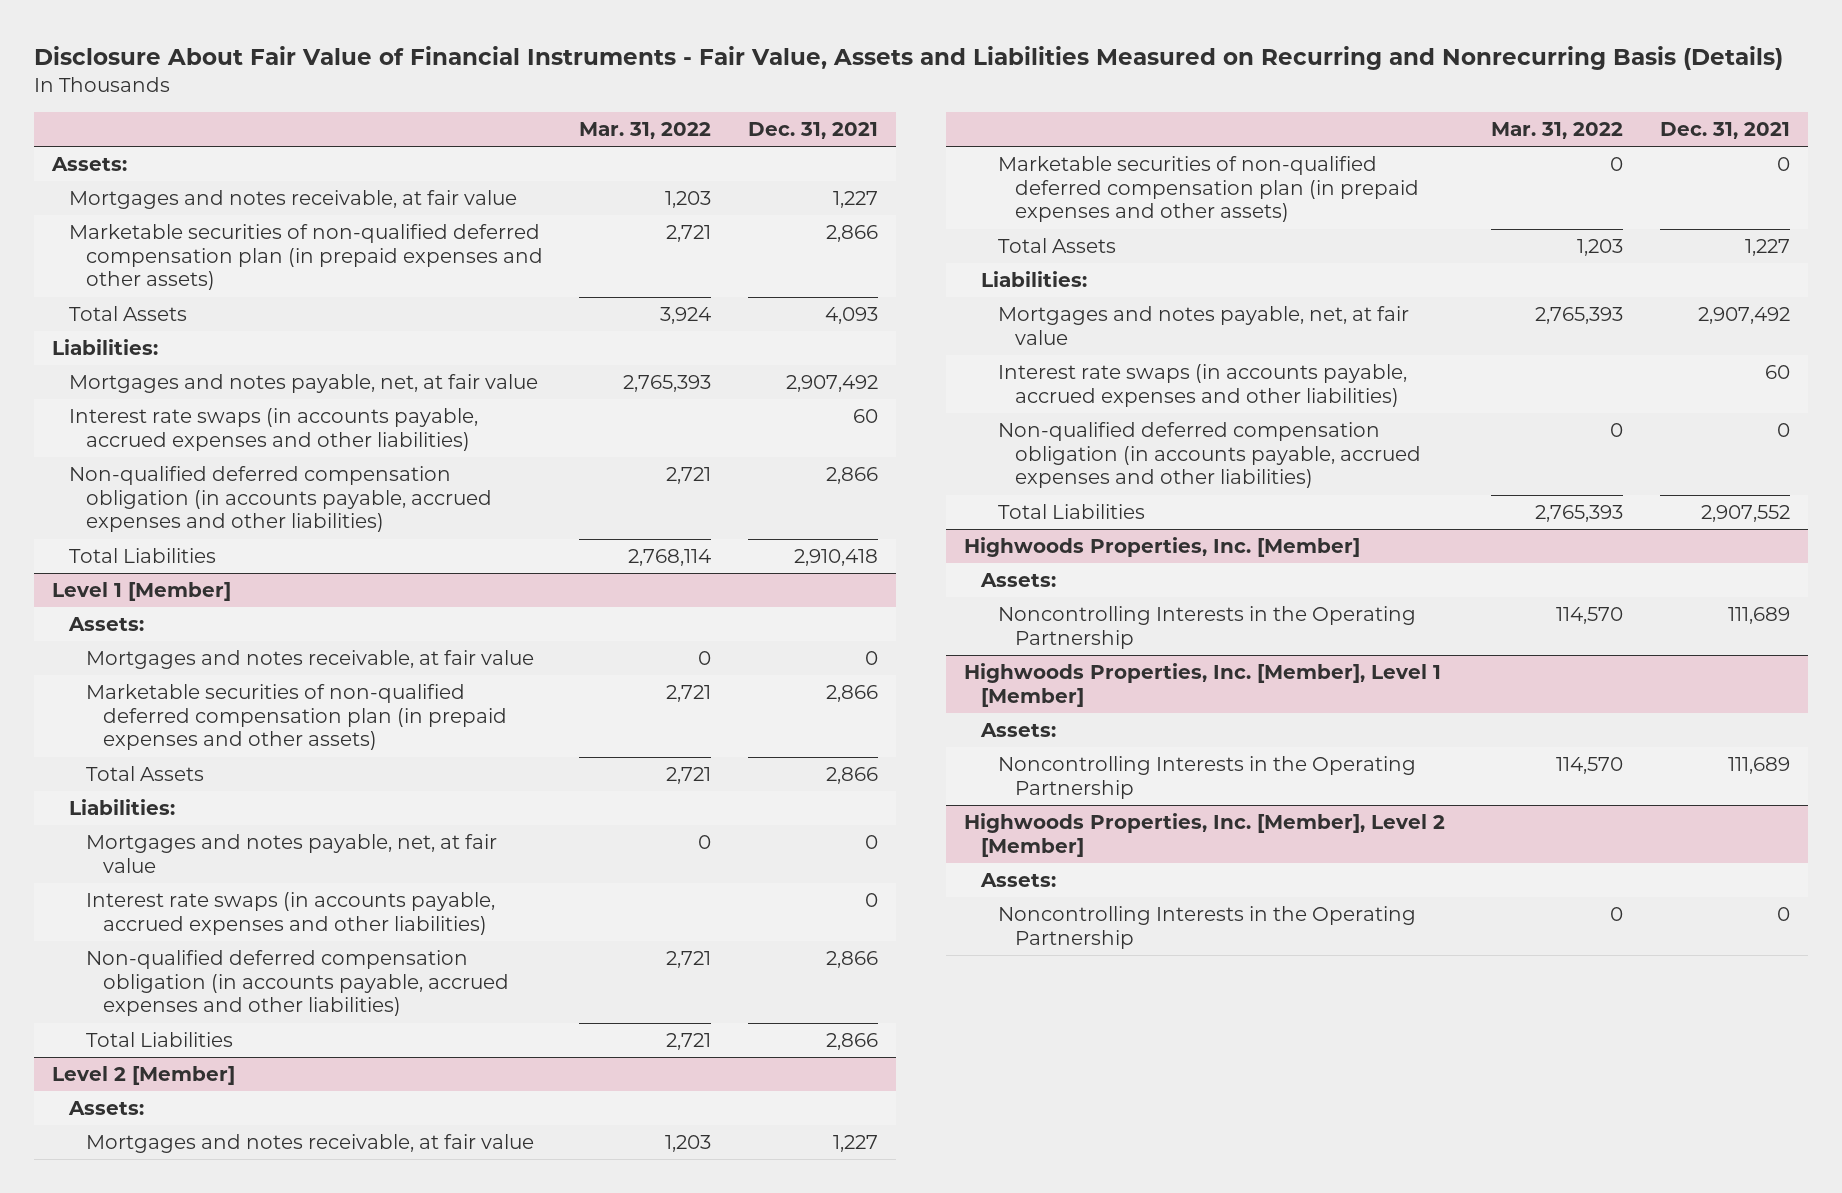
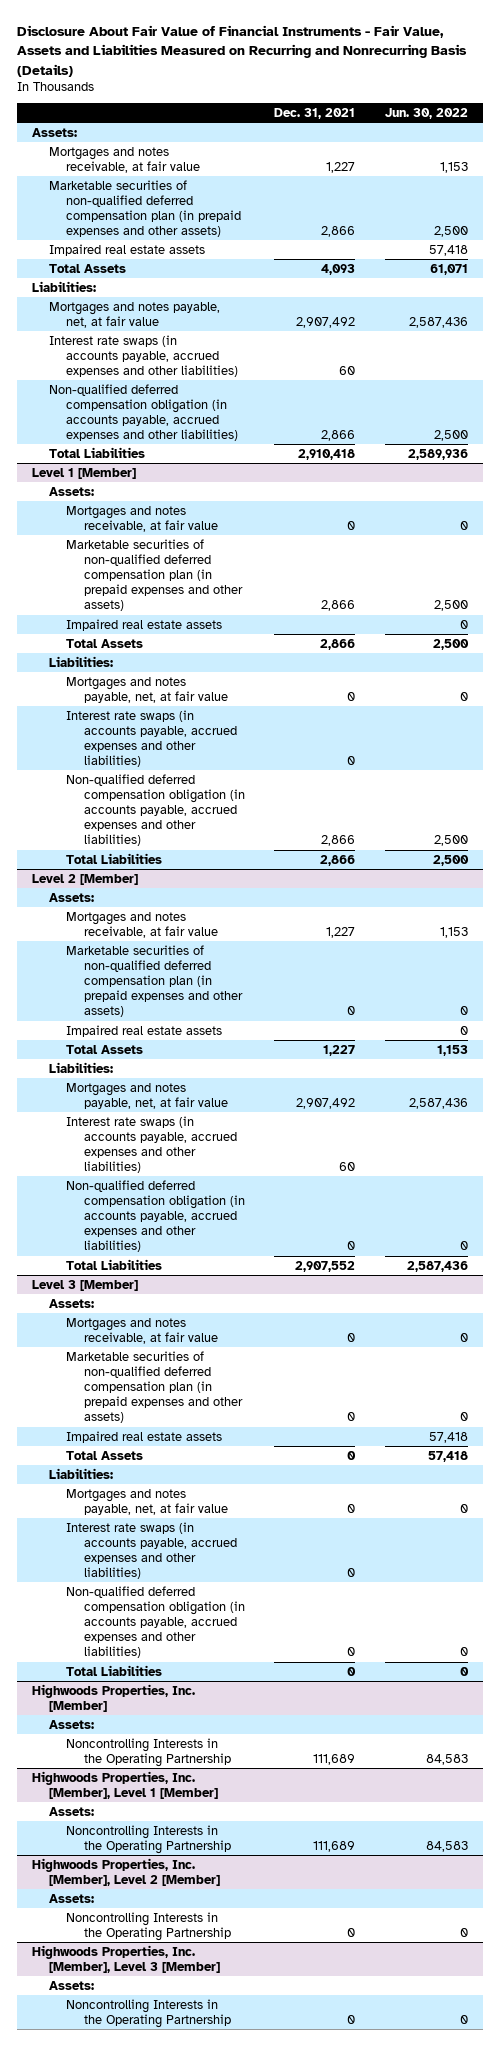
[579,121,712,139] Mar. 31, 2022 -> none
none -> [385,107,469,119] Jun. 30, 2022
none -> [49,243,206,256] Impaired real estate assets
none -> [66,618,223,631] Impaired real estate assets
none -> [66,1024,223,1037] Impaired real estate assets
none -> [32,1279,139,1291] Level 3 [Member]
none -> [49,1298,95,1308] Assets:
none -> [66,1317,218,1344] Mortgages and notes receivable, at fair value
none -> [66,1350,243,1424] Marketable securities of non-qualified deferred compensation plan (in prepaid expenses and other assets)
none -> [66,1430,223,1443] Impaired real estate assets
none -> [66,1450,144,1460] Total Assets
none -> [49,1467,114,1479] Liabilities:
none -> [66,1488,228,1515] Mortgages and notes payable, net, at fair value
none -> [66,1521,237,1580] Interest rate swaps (in accounts payable, accrued expenses and other liabilities)
none -> [66,1585,245,1659] Non-qualified deferred compensation obligation (in accounts payable, accrued expenses and other liabilities)
none -> [66,1664,163,1676] Total Liabilities
none -> [32,1944,221,1973] Highwoods Properties, Inc. [Member], Level 3 [Member]
none -> [49,1980,95,1990] Assets:
none -> [66,1998,231,2028] Noncontrolling Interests in the Operating Partnership

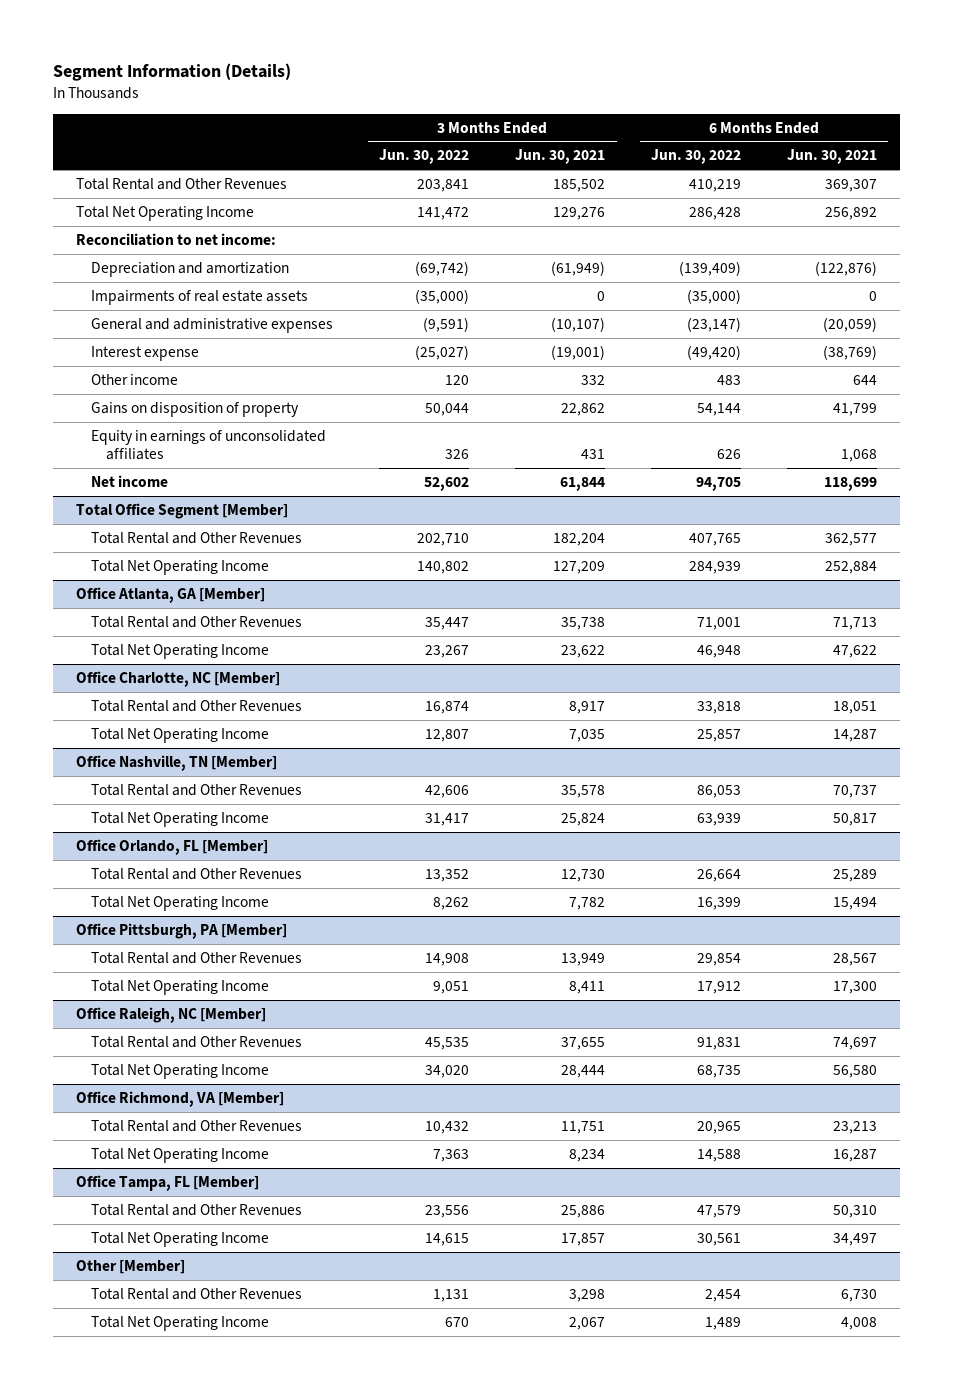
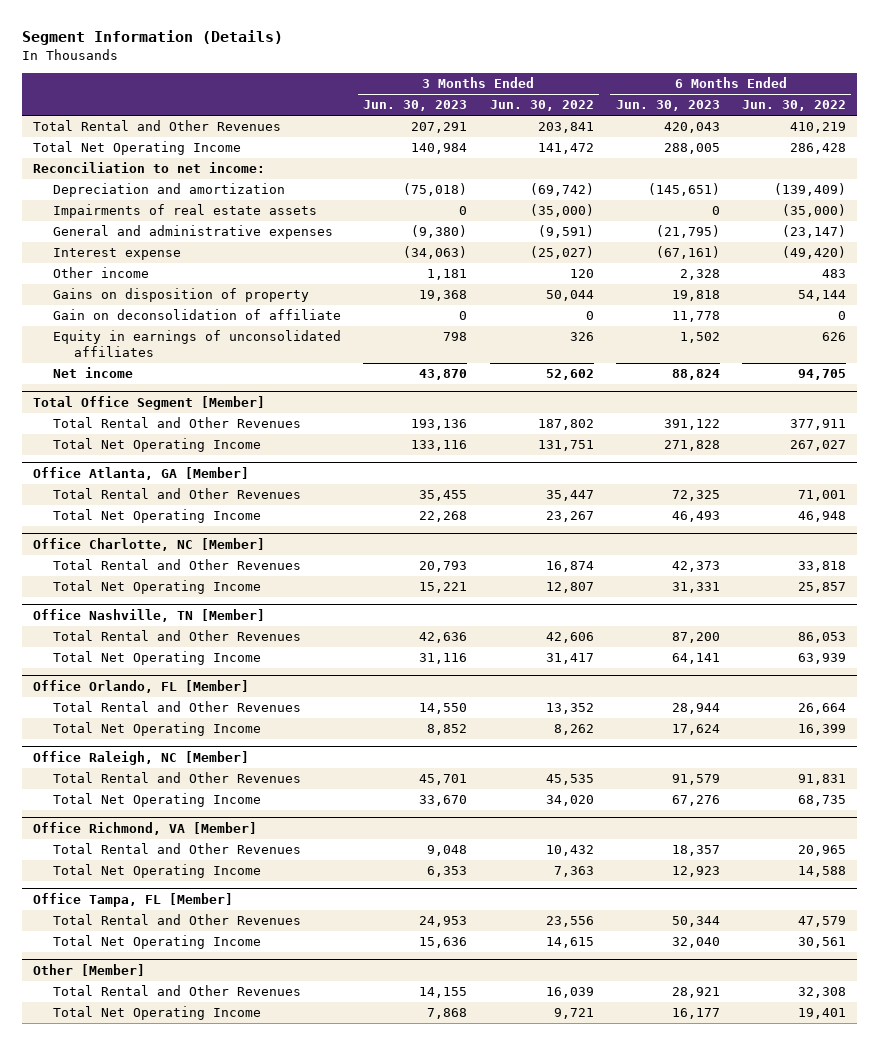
[515,149,606,165] Jun. 30, 2021 -> none
[786,149,877,165] Jun. 30, 2021 -> none
none -> [363,100,468,112] Jun. 30, 2023
none -> [615,100,720,112] Jun. 30, 2023
none -> [53,309,342,321] Gain on deconsolidation of affiliate
[417,532,470,546] 202,710 -> [537,419,594,431] 187,802
[689,532,742,546] 407,765 -> [789,419,846,431] 377,911
[417,560,470,574] 140,802 -> [537,440,594,452] 131,751
[689,560,742,574] 284,939 -> [789,440,846,452] 267,027
[76,922,288,939] Office Pittsburgh, PA [Member] -> none
[91,951,303,964] Total Rental and Other Revenues -> none
[91,979,270,995] Total Net Operating Income -> none
[433,1288,470,1302] 1,131 -> [545,987,594,999] 16,039
[705,1288,742,1302] 2,454 -> [797,987,846,999] 32,308
[445,1316,470,1327] 670 -> [553,1008,594,1020] 9,721
[705,1316,742,1330] 1,489 -> [797,1008,846,1020] 19,401

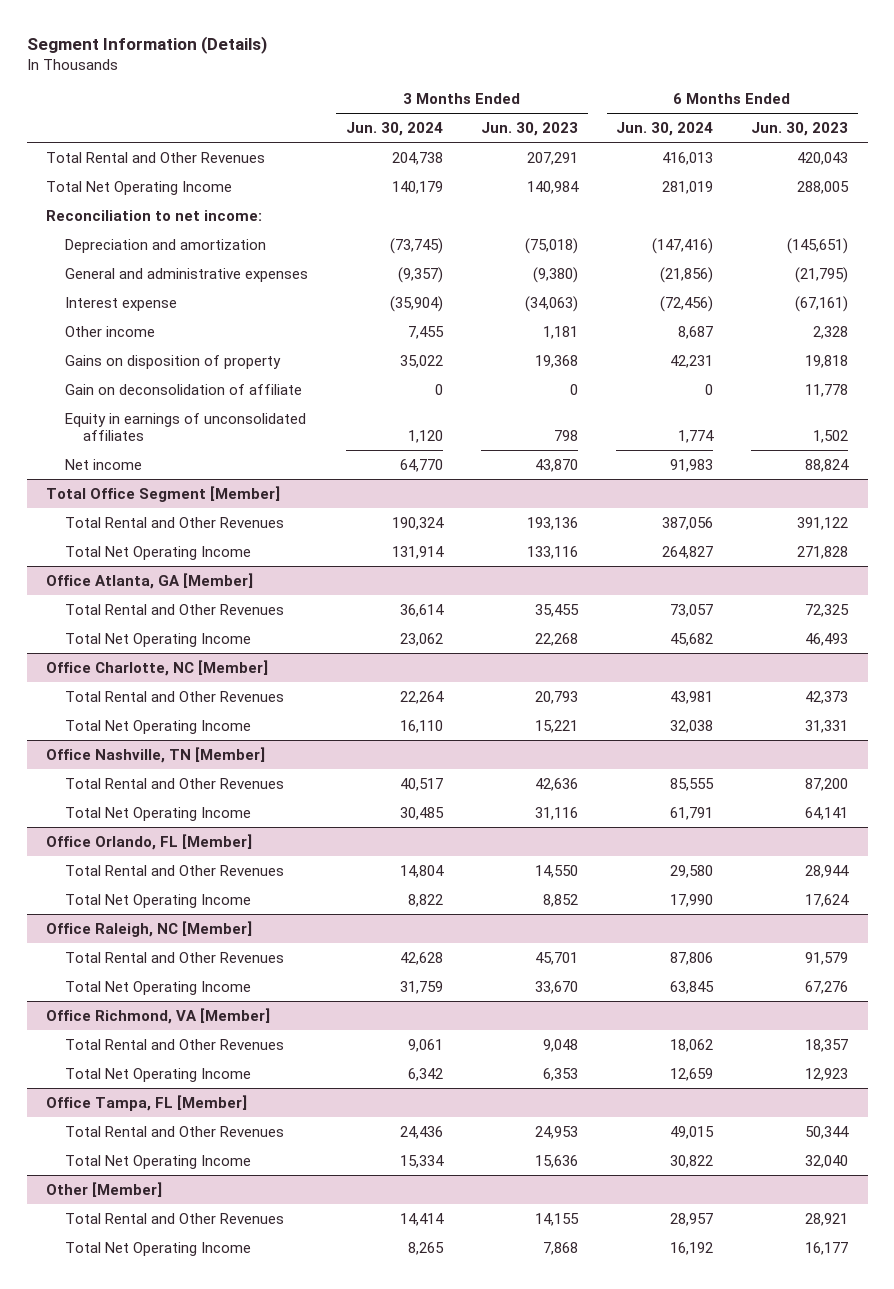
[489,100,594,112] Jun. 30, 2022 -> none
[741,100,846,112] Jun. 30, 2022 -> none
none -> [345,122,443,137] Jun. 30, 2024
none -> [616,122,714,137] Jun. 30, 2024
[53,204,318,219] Impairments of real estate assets -> none

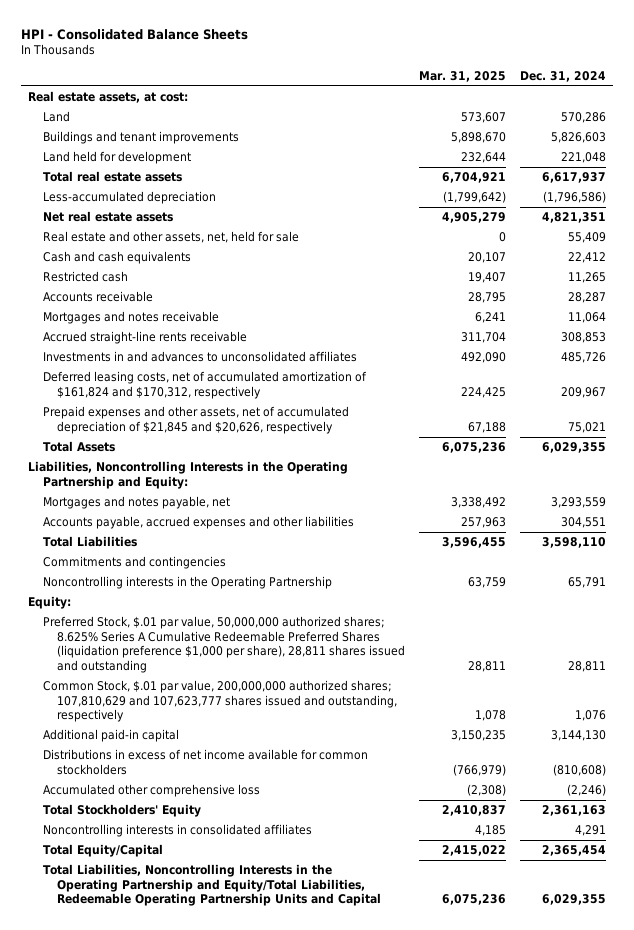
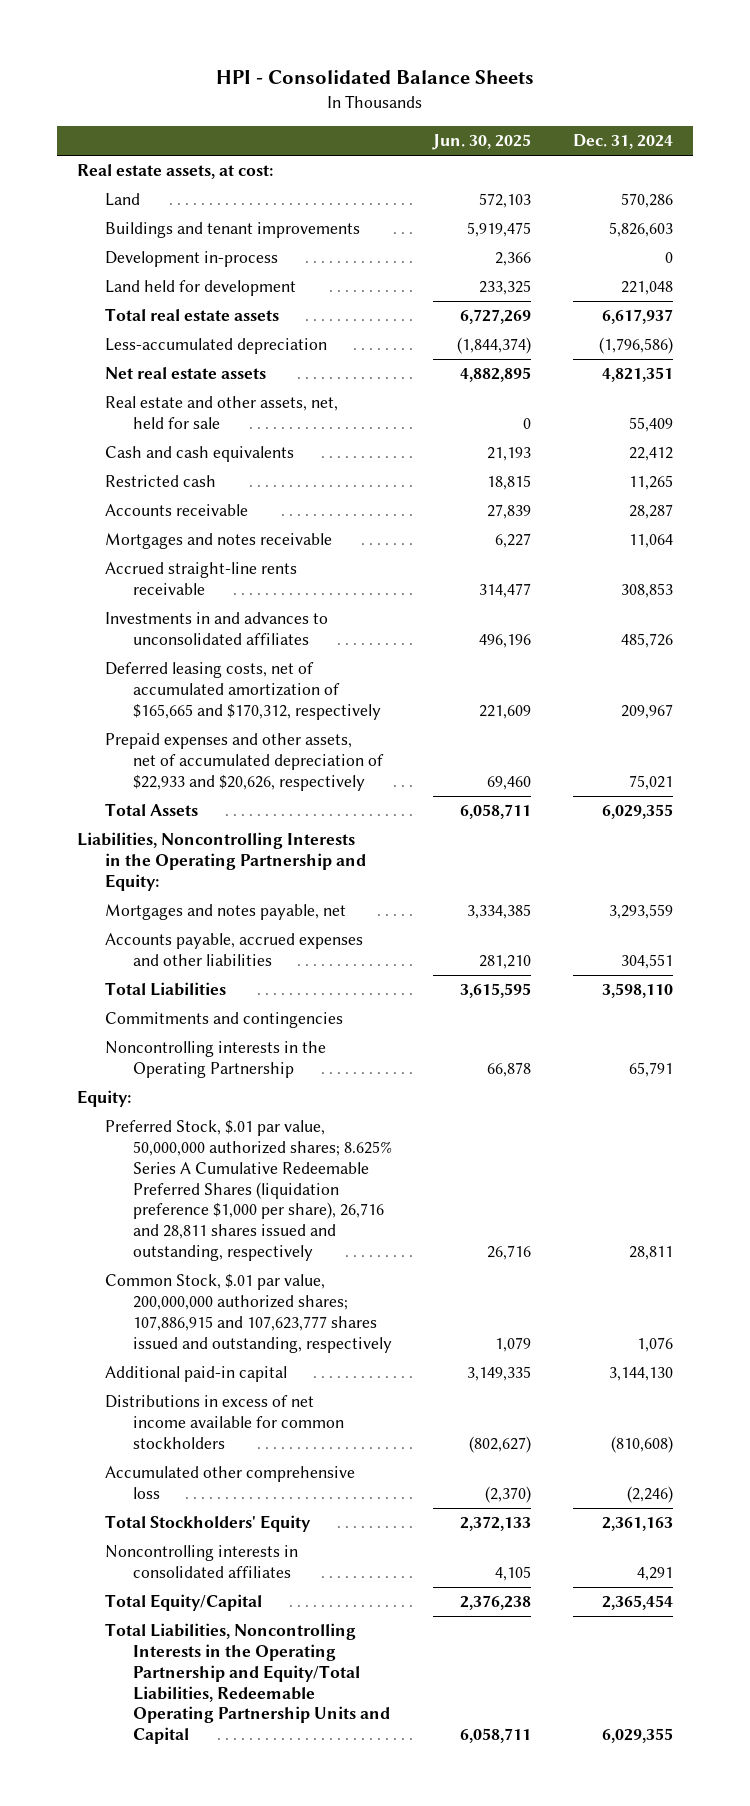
[418,70,506,82] Mar. 31, 2025 -> none
none -> [432,134,532,151] Jun. 30, 2025
none -> [105,251,279,268] Development in-process
[42,371,367,399] Deferred leasing costs, net of accumulated amortization of $161,824 and $170,312, respectively -> [105,662,381,720] Deferred leasing costs, net of accumulated amortization of $165,665 and $170,312, respectively
[42,406,349,434] Prepaid expenses and other assets, net of accumulated depreciation of $21,845 and $20,626, respectively -> [105,733,384,791] Prepaid expenses and other assets, net of accumulated depreciation of $22,933 and $20,626, respectively
[42,616,405,674] Preferred Stock, $.01 par value, 50,000,000 authorized shares; 8.625% Series A Cumulative Redeemable Preferred Shares (liquidation preference $1,000 per share), 28,811 shares issued and outstanding -> [105,1120,392,1261] Preferred Stock, $.01 par value, 50,000,000 authorized shares; 8.625% Series A Cumulative Redeemable Preferred Shares (liquidation preference $1,000 per share), 26,716 and 28,811 shares issued and outstanding, respectively
[42,680,397,723] Common Stock, $.01 par value, 200,000,000 authorized shares; 107,810,629 and 107,623,777 shares issued and outstanding, respectively -> [105,1274,392,1353] Common Stock, $.01 par value, 200,000,000 authorized shares; 107,886,915 and 107,623,777 shares issued and outstanding, respectively

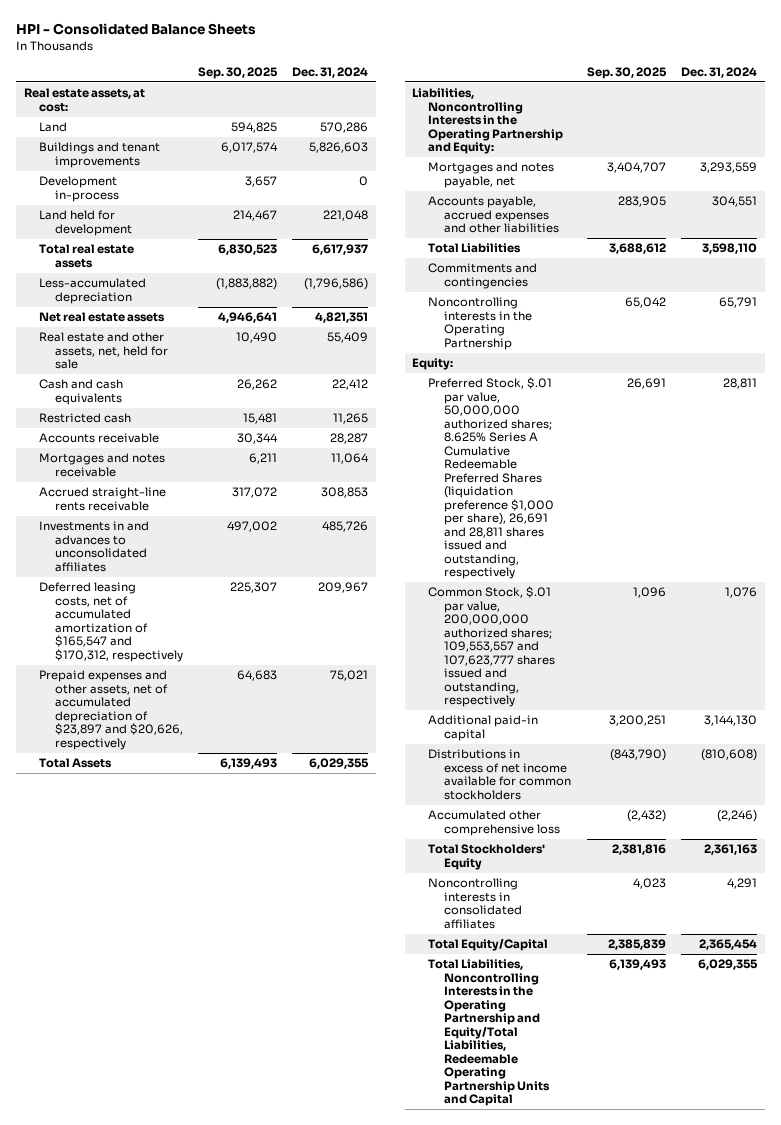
[432,134,532,151] Jun. 30, 2025 -> none
none -> [198,66,279,79] Sep. 30, 2025
[105,662,381,720] Deferred leasing costs, net of accumulated amortization of $165,665 and $170,312, respectively -> [39,582,184,662] Deferred leasing costs, net of accumulated amortization of $165,547 and $170,312, respectively
[105,733,384,791] Prepaid expenses and other assets, net of accumulated depreciation of $22,933 and $20,626, respectively -> [39,670,184,750] Prepaid expenses and other assets, net of accumulated depreciation of $23,897 and $20,626, respectively
[105,1120,392,1261] Preferred Stock, $.01 par value, 50,000,000 authorized shares; 8.625% Series A Cumulative Redeemable Preferred Shares (liquidation preference $1,000 per share), 26,716 and 28,811 shares issued and outstanding, respectively -> [428,377,554,580] Preferred Stock, $.01 par value, 50,000,000 authorized shares; 8.625% Series A Cumulative Redeemable Preferred Shares (liquidation preference $1,000 per share), 26,691 and 28,811 shares issued and outstanding, respectively
[105,1274,392,1353] Common Stock, $.01 par value, 200,000,000 authorized shares; 107,886,915 and 107,623,777 shares issued and outstanding, respectively -> [428,586,555,708] Common Stock, $.01 par value, 200,000,000 authorized shares; 109,553,557 and 107,623,777 shares issued and outstanding, respectively

